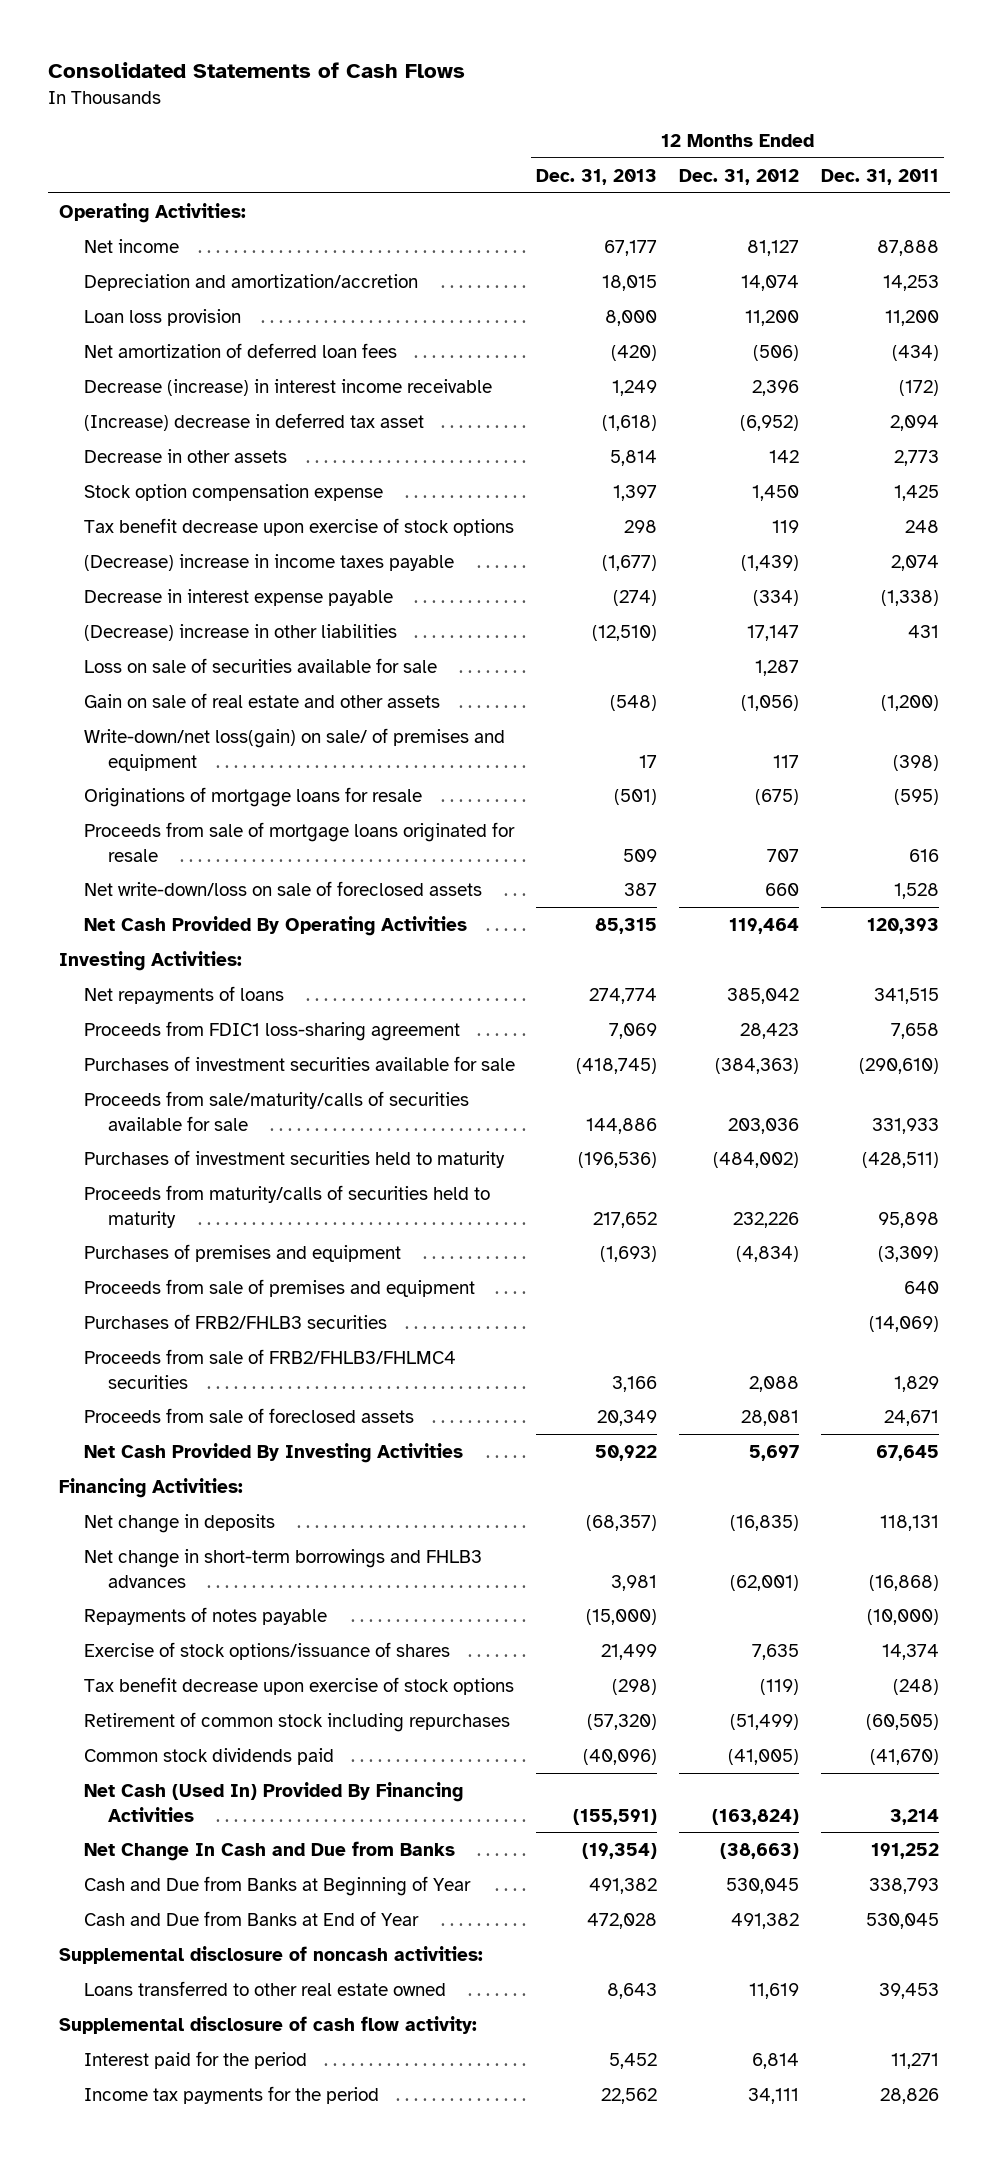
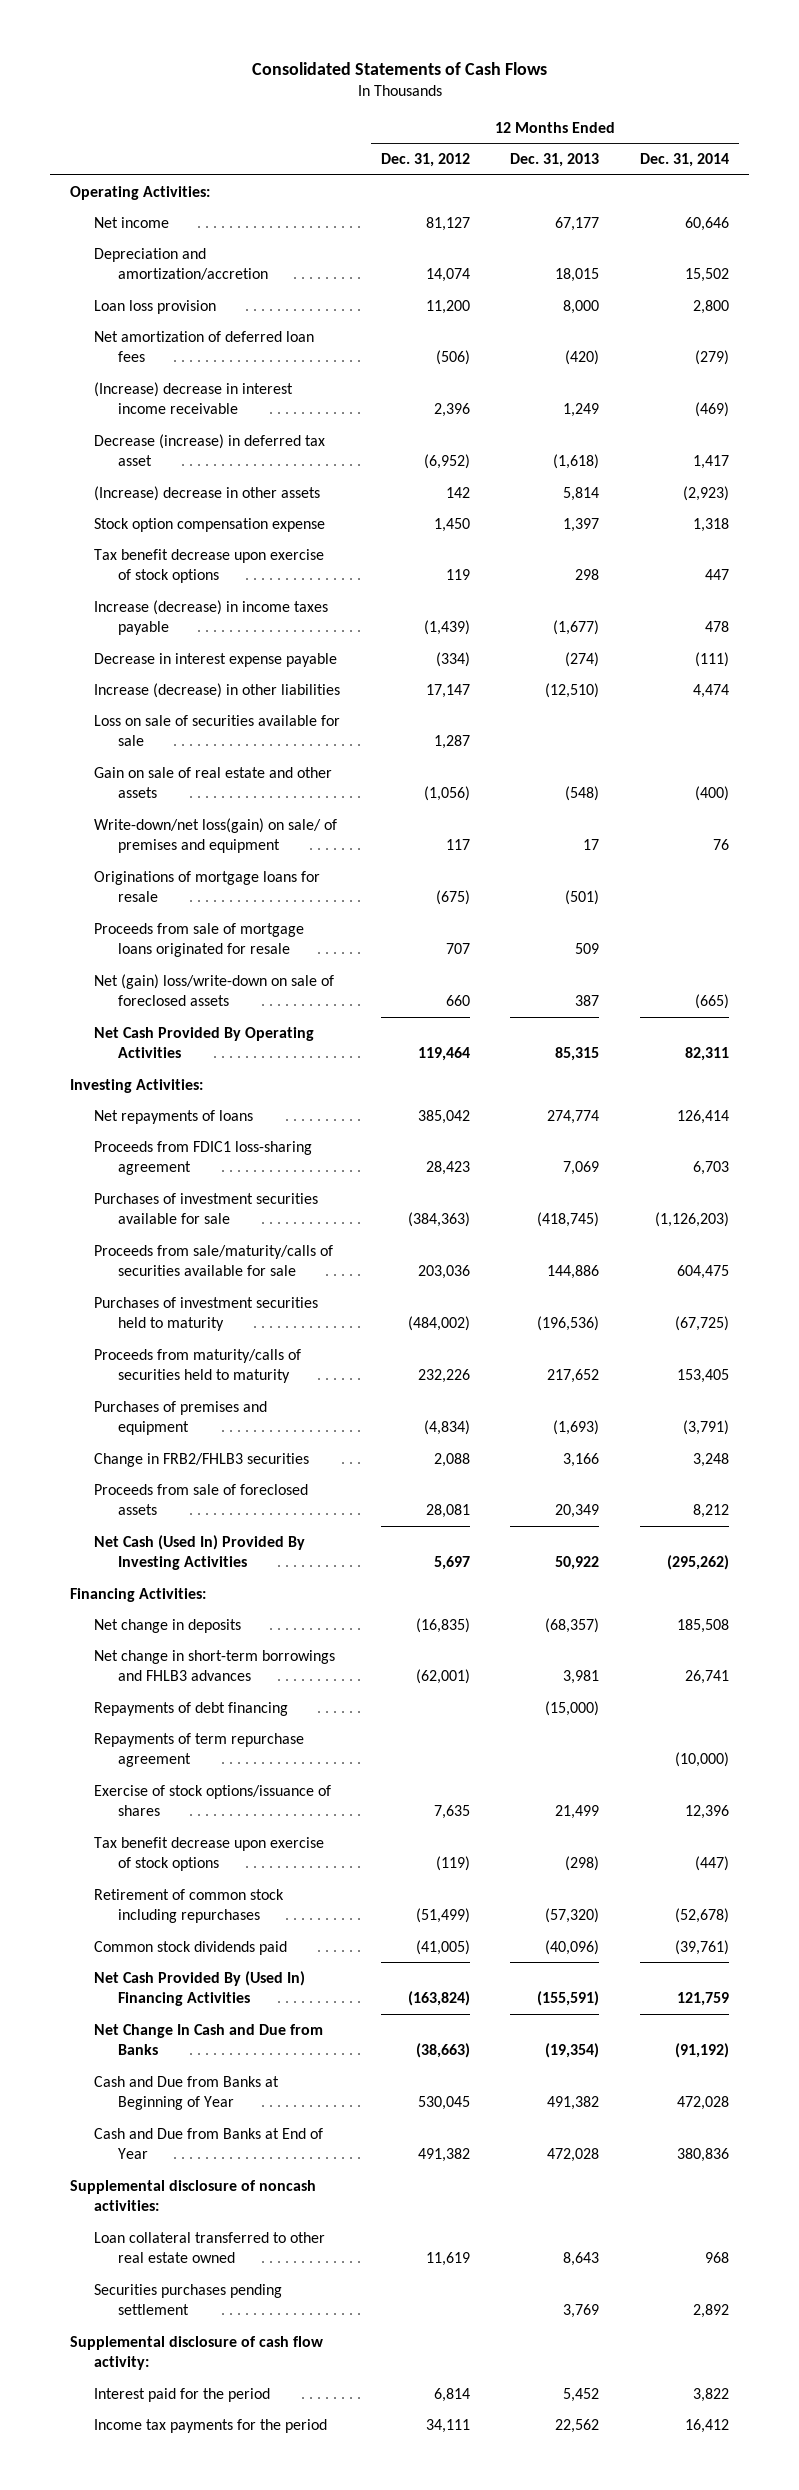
[820,168,939,185] Dec. 31, 2011 -> none
none -> [640,153,730,168] Dec. 31, 2014
[83,378,492,396] Decrease (increase) in interest income receivable -> [94,381,294,415] (Increase) decrease in interest income receivable
[83,412,424,431] (Increase) decrease in deferred tax asset -> [94,433,326,467] Decrease (increase) in deferred tax asset
[83,448,287,463] Decrease in other assets -> [94,485,321,501] (Increase) decrease in other assets
[83,553,454,571] (Decrease) increase in income taxes payable -> [94,599,329,636] Increase (decrease) in income taxes payable
[83,623,397,641] (Decrease) increase in other liabilities -> [94,682,341,698] Increase (decrease) in other liabilities
[83,880,482,896] Net write-down/loss on sale of foreclosed assets -> [94,973,335,1007] Net (gain) loss/write-down on sale of foreclosed assets
[83,1278,475,1297] Proceeds from sale of premises and equipment -> none
[83,1313,387,1329] Purchases of FRB2/FHLB3 securities -> none
[83,1348,456,1389] Proceeds from sale of FRB2/FHLB3/FHLMC4 securities -> [94,1452,310,1467] Change in FRB2/FHLB3 securities
[83,1442,463,1463] Net Cash Provided By Investing Activities -> [94,1534,306,1571] Net Cash (Used In) Provided By Investing Activities
[83,1606,327,1625] Repayments of notes payable -> [94,1701,289,1716] Repayments of debt financing
none -> [94,1732,305,1768] Repayments of term repurchase agreement
[83,1781,463,1822] Net Cash (Used In) Provided By Financing Activities -> [94,1970,306,2007] Net Cash Provided By (Used In) Financing Activities
[83,1980,446,1996] Loans transferred to other real estate owned -> [94,2231,326,2264] Loan collateral transferred to other real estate owned
none -> [94,2283,283,2316] Securities purchases pending settlement

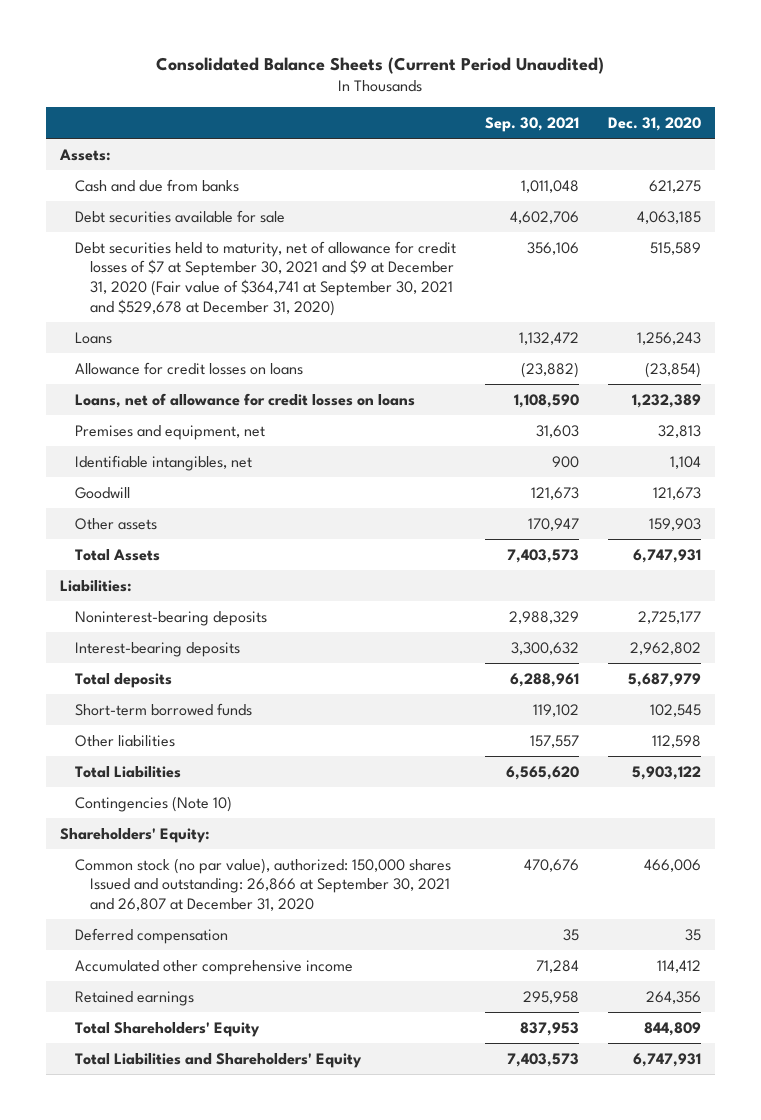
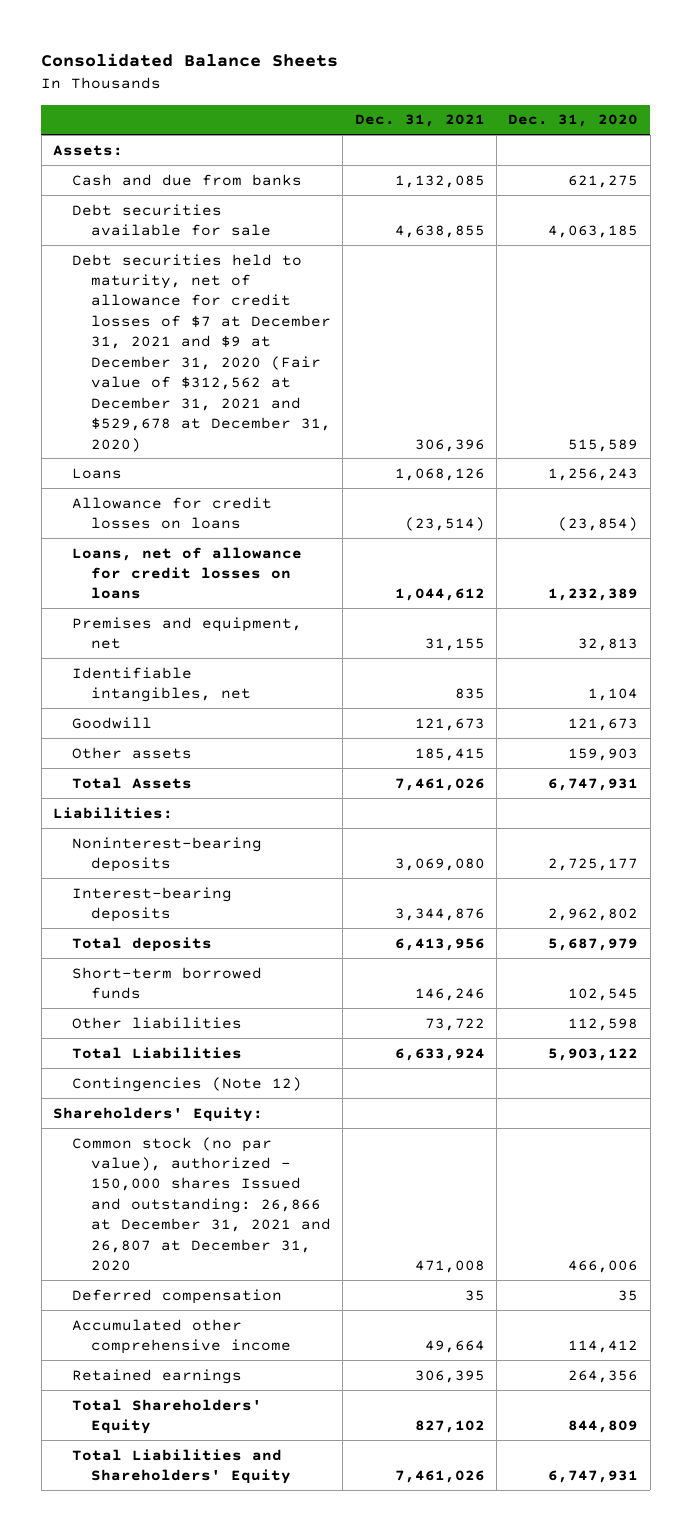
[156,57,605,75] Consolidated Balance Sheets (Current Period Unaudited) -> [41,53,339,68] Consolidated Balance Sheets
[484,116,579,132] Sep. 30, 2021 -> none
none -> [354,114,485,128] Dec. 31, 2021
[74,240,456,316] Debt securities held to maturity, net of allowance for credit losses of $7 at September 30, 2021 and $9 at December 31, 2020 (Fair value of $364,741 at September 30, 2021 and $529,678 at December 31, 2020) -> [72,253,332,452] Debt securities held to maturity, net of allowance for credit losses of $7 at December 31, 2021 and $9 at December 31, 2020 (Fair value of $312,562 at December 31, 2021 and $529,678 at December 31, 2020)
[74,795,232,812] Contingencies (Note 10) -> [72,1076,303,1092] Contingencies (Note 12)
[74,857,451,912] Common stock (no par value), authorized: 150,000 shares Issued and outstanding: 26,866 at September 30, 2021 and 26,807 at December 31, 2020 -> [72,1136,332,1272] Common stock (no par value), authorized - 150,000 shares Issued and outstanding: 26,866 at December 31, 2021 and 26,807 at December 31, 2020

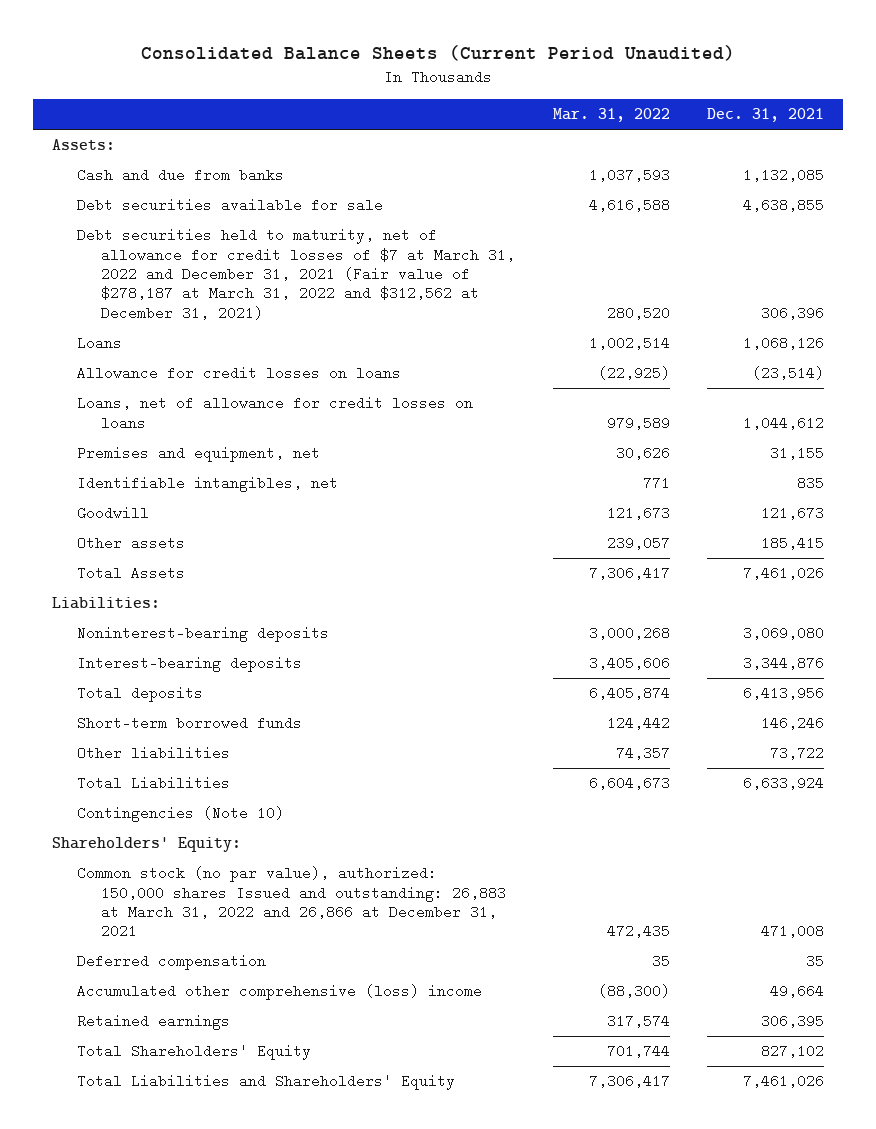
[41,53,339,68] Consolidated Balance Sheets -> [140,45,735,62] Consolidated Balance Sheets (Current Period Unaudited)
[508,114,639,128] Dec. 31, 2020 -> none
none -> [552,108,670,123] Mar. 31, 2022
[72,253,332,452] Debt securities held to maturity, net of allowance for credit losses of $7 at December 31, 2021 and $9 at December 31, 2020 (Fair value of $312,562 at December 31, 2021 and $529,678 at December 31, 2020) -> [76,228,516,320] Debt securities held to maturity, net of allowance for credit losses of $7 at March 31, 2022 and December 31, 2021 (Fair value of $278,187 at March 31, 2022 and $312,562 at December 31, 2021)
[72,1076,303,1092] Contingencies (Note 12) -> [76,806,284,823] Contingencies (Note 10)
[72,1136,332,1272] Common stock (no par value), authorized - 150,000 shares Issued and outstanding: 26,866 at December 31, 2021 and 26,807 at December 31, 2020 -> [76,866,507,939] Common stock (no par value), authorized: 150,000 shares Issued and outstanding: 26,883 at March 31, 2022 and 26,866 at December 31, 2021
[72,1318,292,1354] Accumulated other comprehensive income -> [76,984,482,1001] Accumulated other comprehensive (loss) income

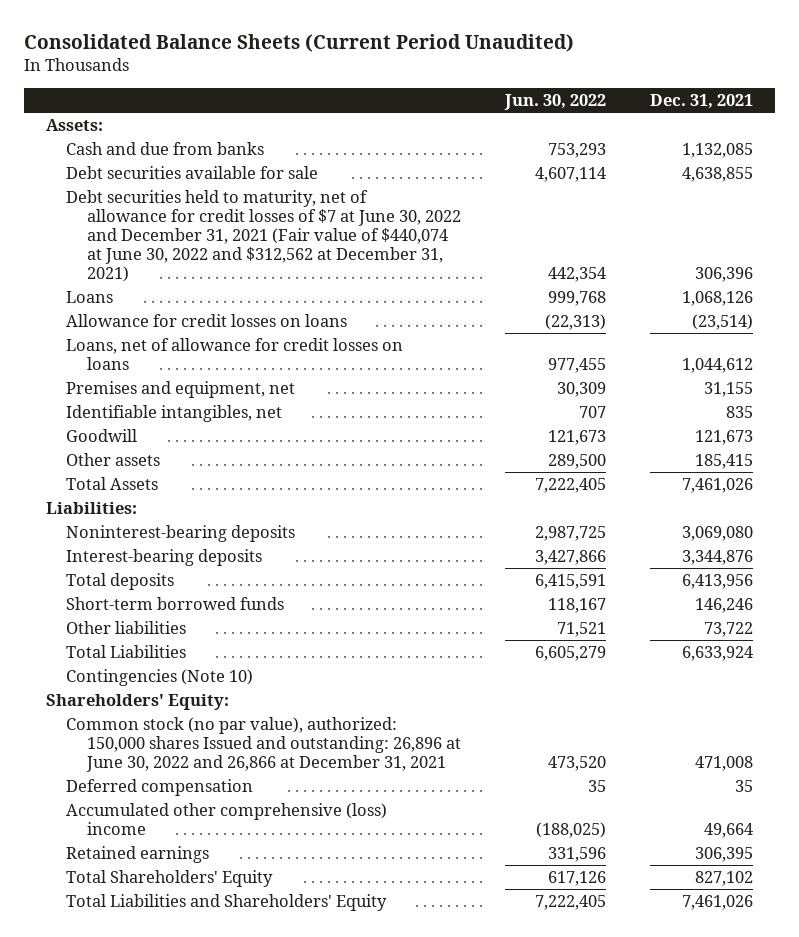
[552,108,670,123] Mar. 31, 2022 -> none
none -> [503,93,606,110] Jun. 30, 2022
[76,228,516,320] Debt securities held to maturity, net of allowance for credit losses of $7 at March 31, 2022 and December 31, 2021 (Fair value of $278,187 at March 31, 2022 and $312,562 at December 31, 2021) -> [66,190,461,282] Debt securities held to maturity, net of allowance for credit losses of $7 at June 30, 2022 and December 31, 2021 (Fair value of $440,074 at June 30, 2022 and $312,562 at December 31, 2021)
[76,866,507,939] Common stock (no par value), authorized: 150,000 shares Issued and outstanding: 26,883 at March 31, 2022 and 26,866 at December 31, 2021 -> [66,717,461,772] Common stock (no par value), authorized: 150,000 shares Issued and outstanding: 26,896 at June 30, 2022 and 26,866 at December 31, 2021

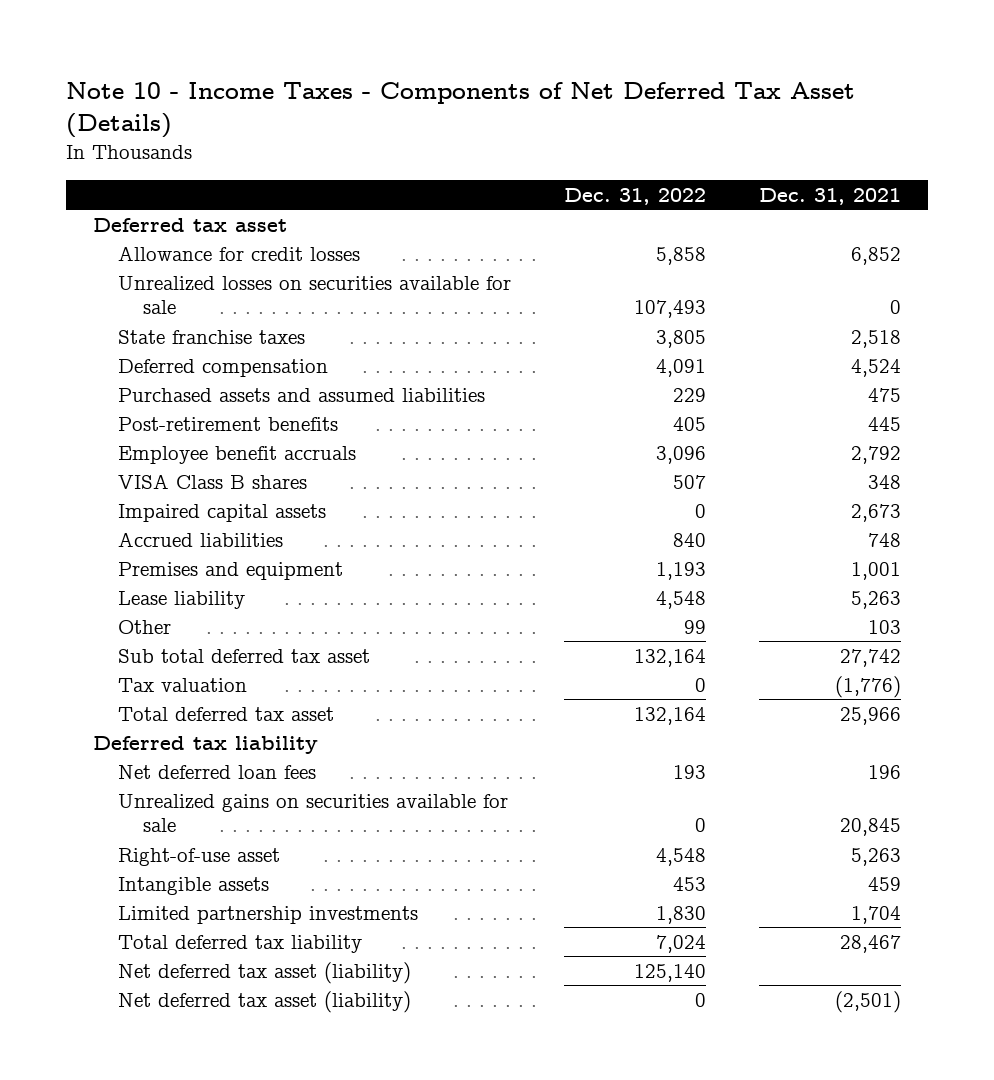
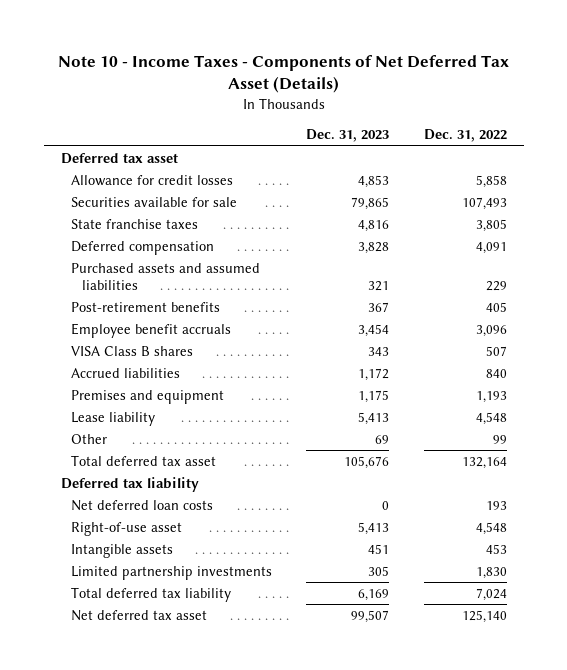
[758,187,901,205] Dec. 31, 2021 -> none
none -> [306,129,390,143] Dec. 31, 2023
[117,275,511,315] Unrealized losses on securities available for sale -> [71,196,238,207] Securities available for sale
[117,503,326,522] Impaired capital assets -> none
[117,648,370,663] Sub total deferred tax asset -> none
[117,677,247,692] Tax valuation -> none
[117,793,508,833] Unrealized gains on securities available for sale -> none
[117,764,316,779] Net deferred loan fees -> [71,499,214,511] Net deferred loan costs
[117,990,411,1013] Net deferred tax asset (liability) -> none
[117,961,411,984] Net deferred tax asset (liability) -> [71,609,208,621] Net deferred tax asset

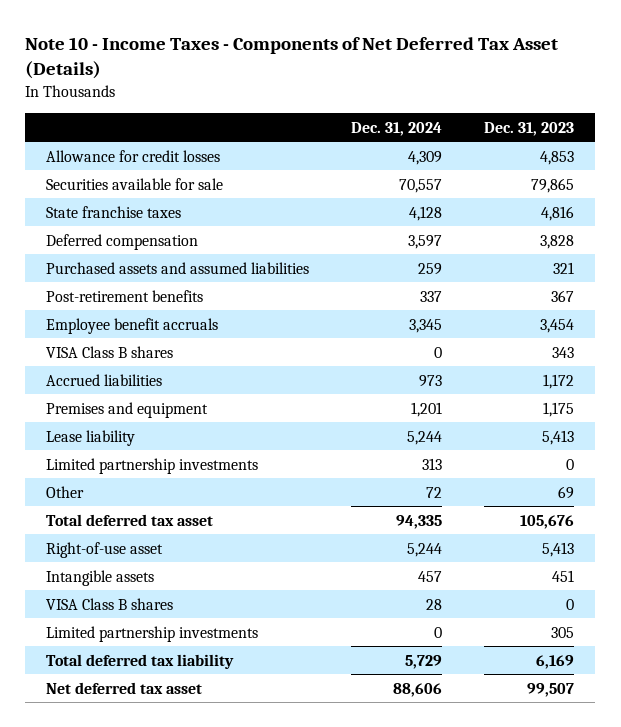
[423,129,507,143] Dec. 31, 2022 -> none
none -> [351,121,443,136] Dec. 31, 2024
[60,152,178,164] Deferred tax asset -> none
none -> [46,457,259,474] Limited partnership investments
[60,476,199,492] Deferred tax liability -> none
[71,499,214,511] Net deferred loan costs -> none
none -> [46,597,174,610] VISA Class B shares

